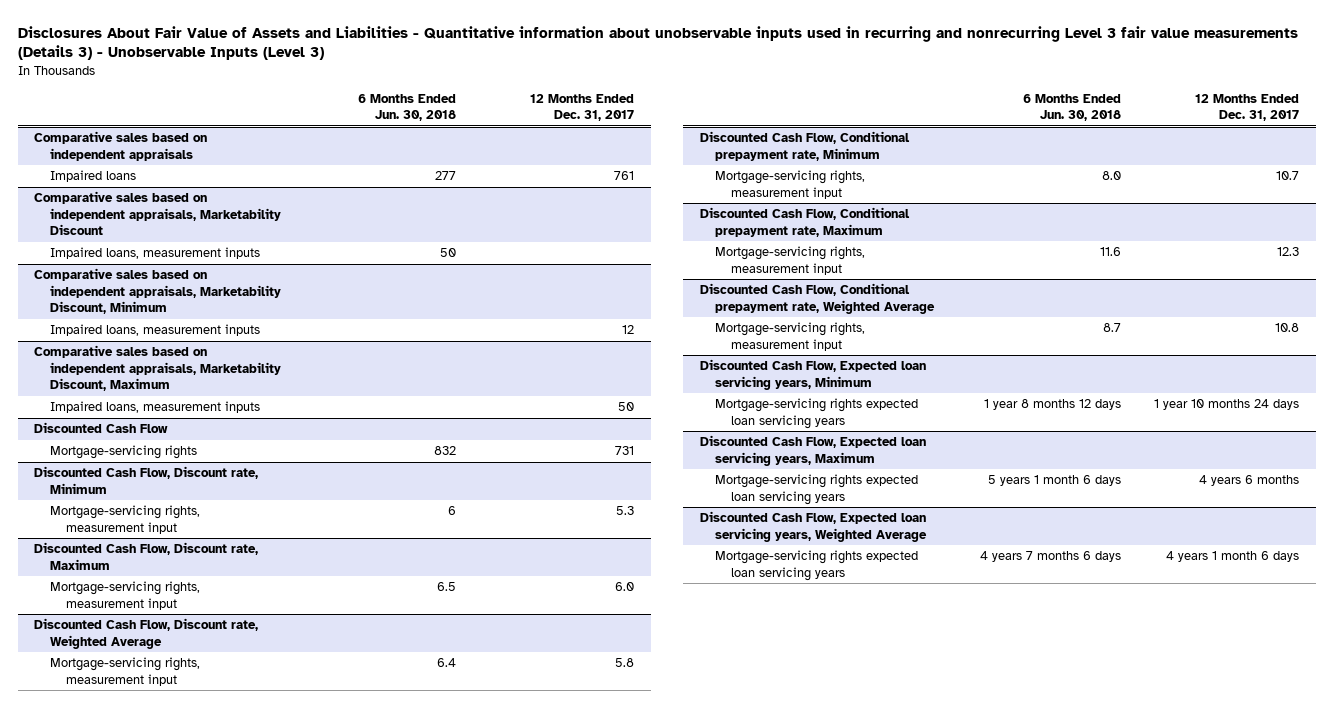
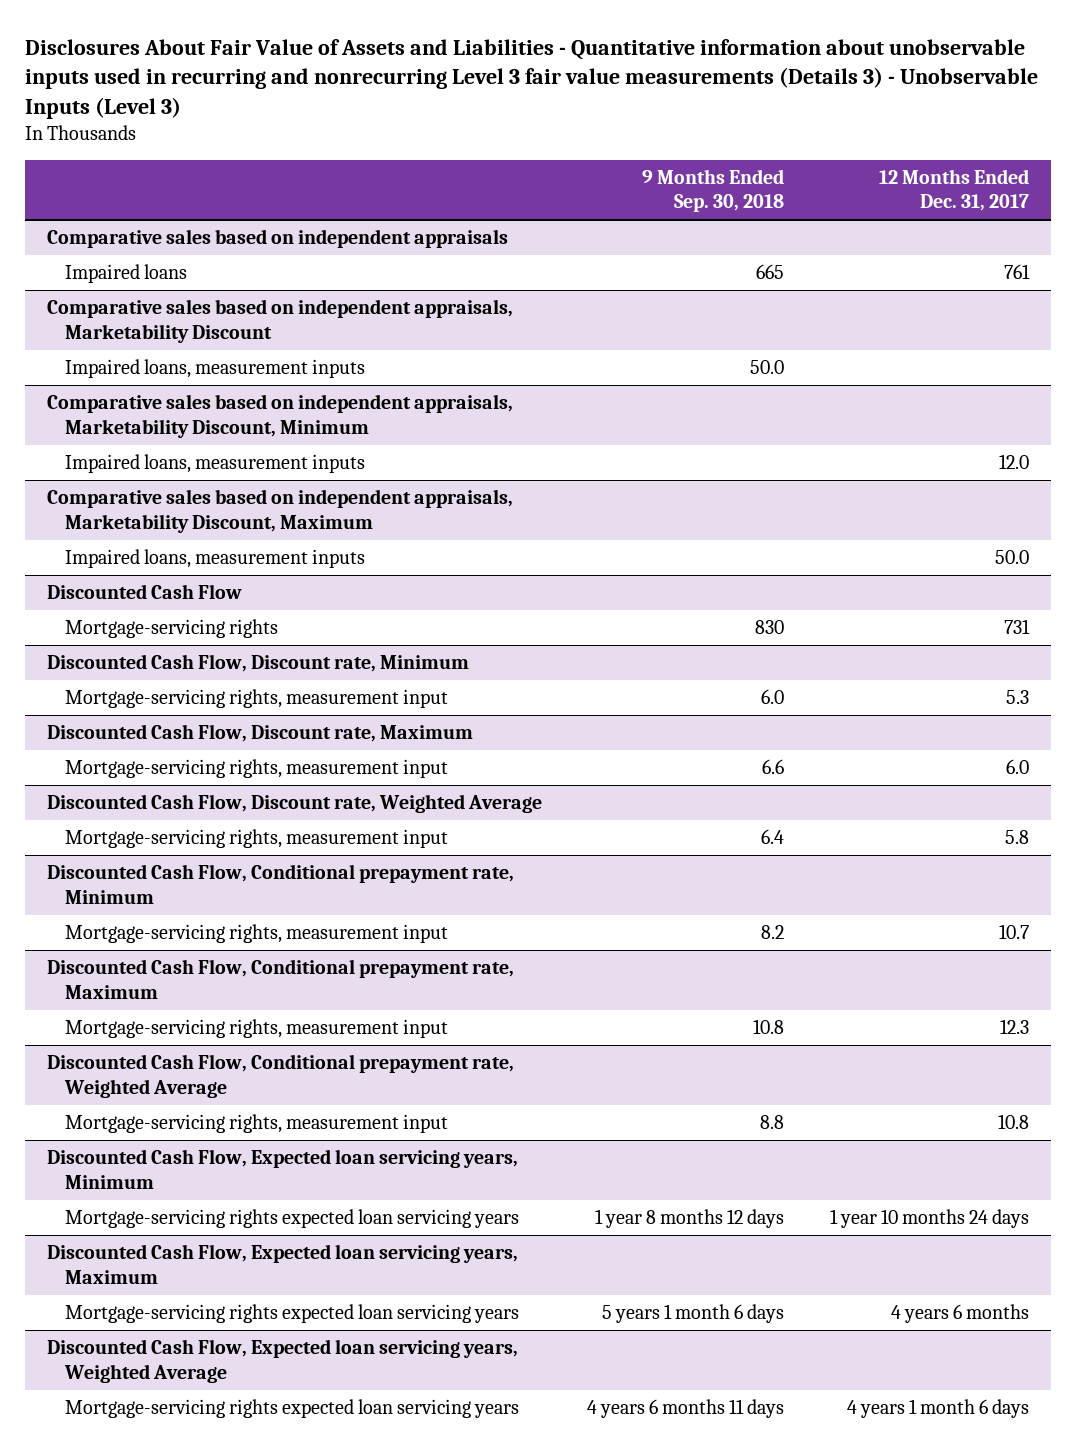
[357,93,456,122] 6 Months Ended Jun. 30, 2018 -> none
none -> [642,168,785,213] 9 Months Ended Sep. 30, 2018
[622,325,635,335] 12 -> [998,453,1029,469] 12.0
[618,402,635,412] 50 -> [994,549,1029,564] 50.0

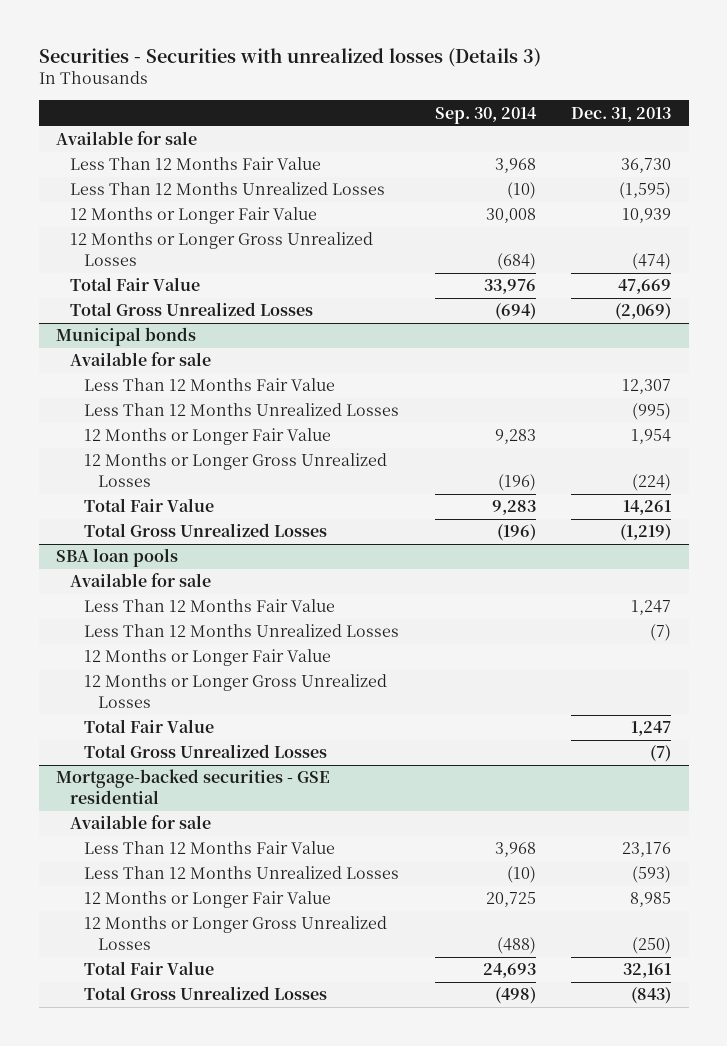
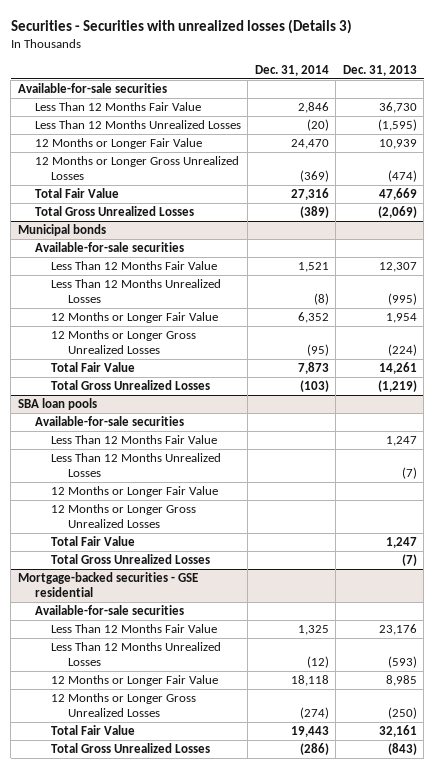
[434,106,537,124] Sep. 30, 2014 -> none
none -> [254,64,329,76] Dec. 31, 2014
[56,131,198,146] Available for sale -> [17,83,167,94] Available-for-sale securities
[70,352,212,367] Available for sale -> [34,242,184,253] Available-for-sale securities
[70,573,212,588] Available for sale -> [34,416,184,427] Available-for-sale securities
[70,815,212,830] Available for sale -> [34,605,184,616] Available-for-sale securities

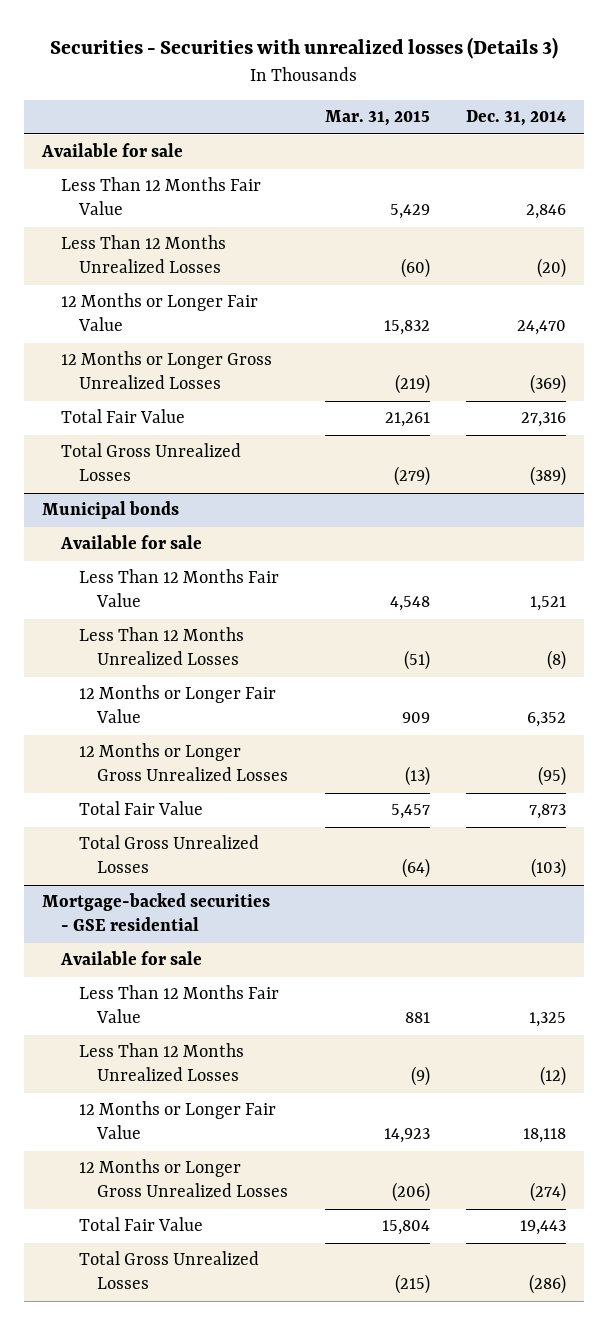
[342,64,417,76] Dec. 31, 2013 -> none
none -> [324,110,430,127] Mar. 31, 2015
[17,83,167,94] Available-for-sale securities -> [41,143,184,158] Available for sale
[34,242,184,253] Available-for-sale securities -> [59,535,202,550] Available for sale
[17,398,97,411] SBA loan pools -> none
[34,416,184,427] Available-for-sale securities -> none
[51,435,218,445] Less Than 12 Months Fair Value -> none
[51,453,222,478] Less Than 12 Months Unrealized Losses -> none
[51,486,219,498] 12 Months or Longer Fair Value -> none
[51,504,197,529] 12 Months or Longer Gross Unrealized Losses -> none
[51,536,136,547] Total Fair Value -> none
[51,554,211,565] Total Gross Unrealized Losses -> none
[34,605,184,616] Available-for-sale securities -> [59,951,202,966] Available for sale

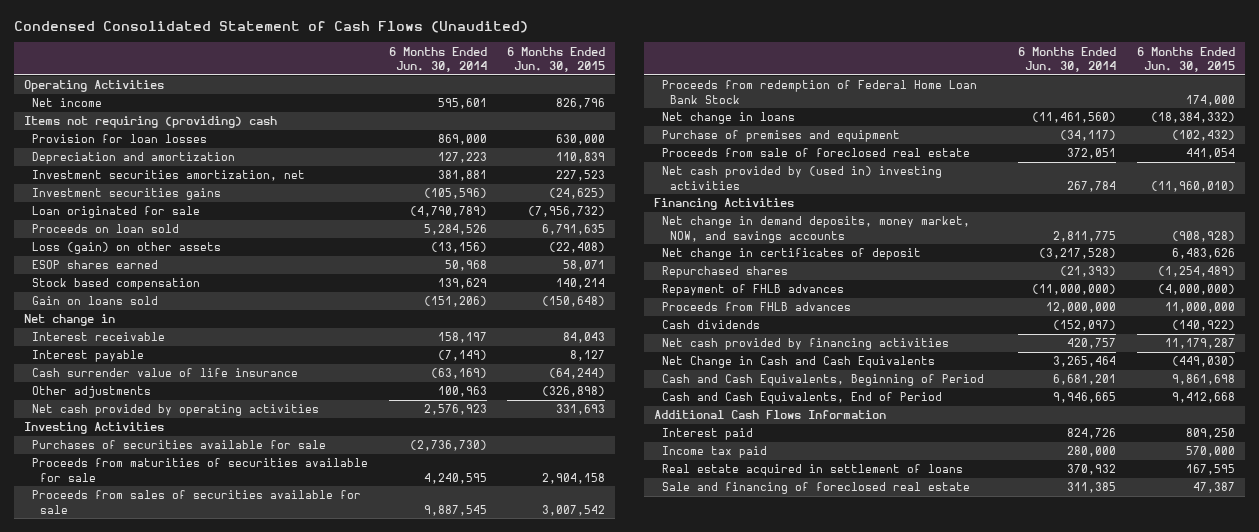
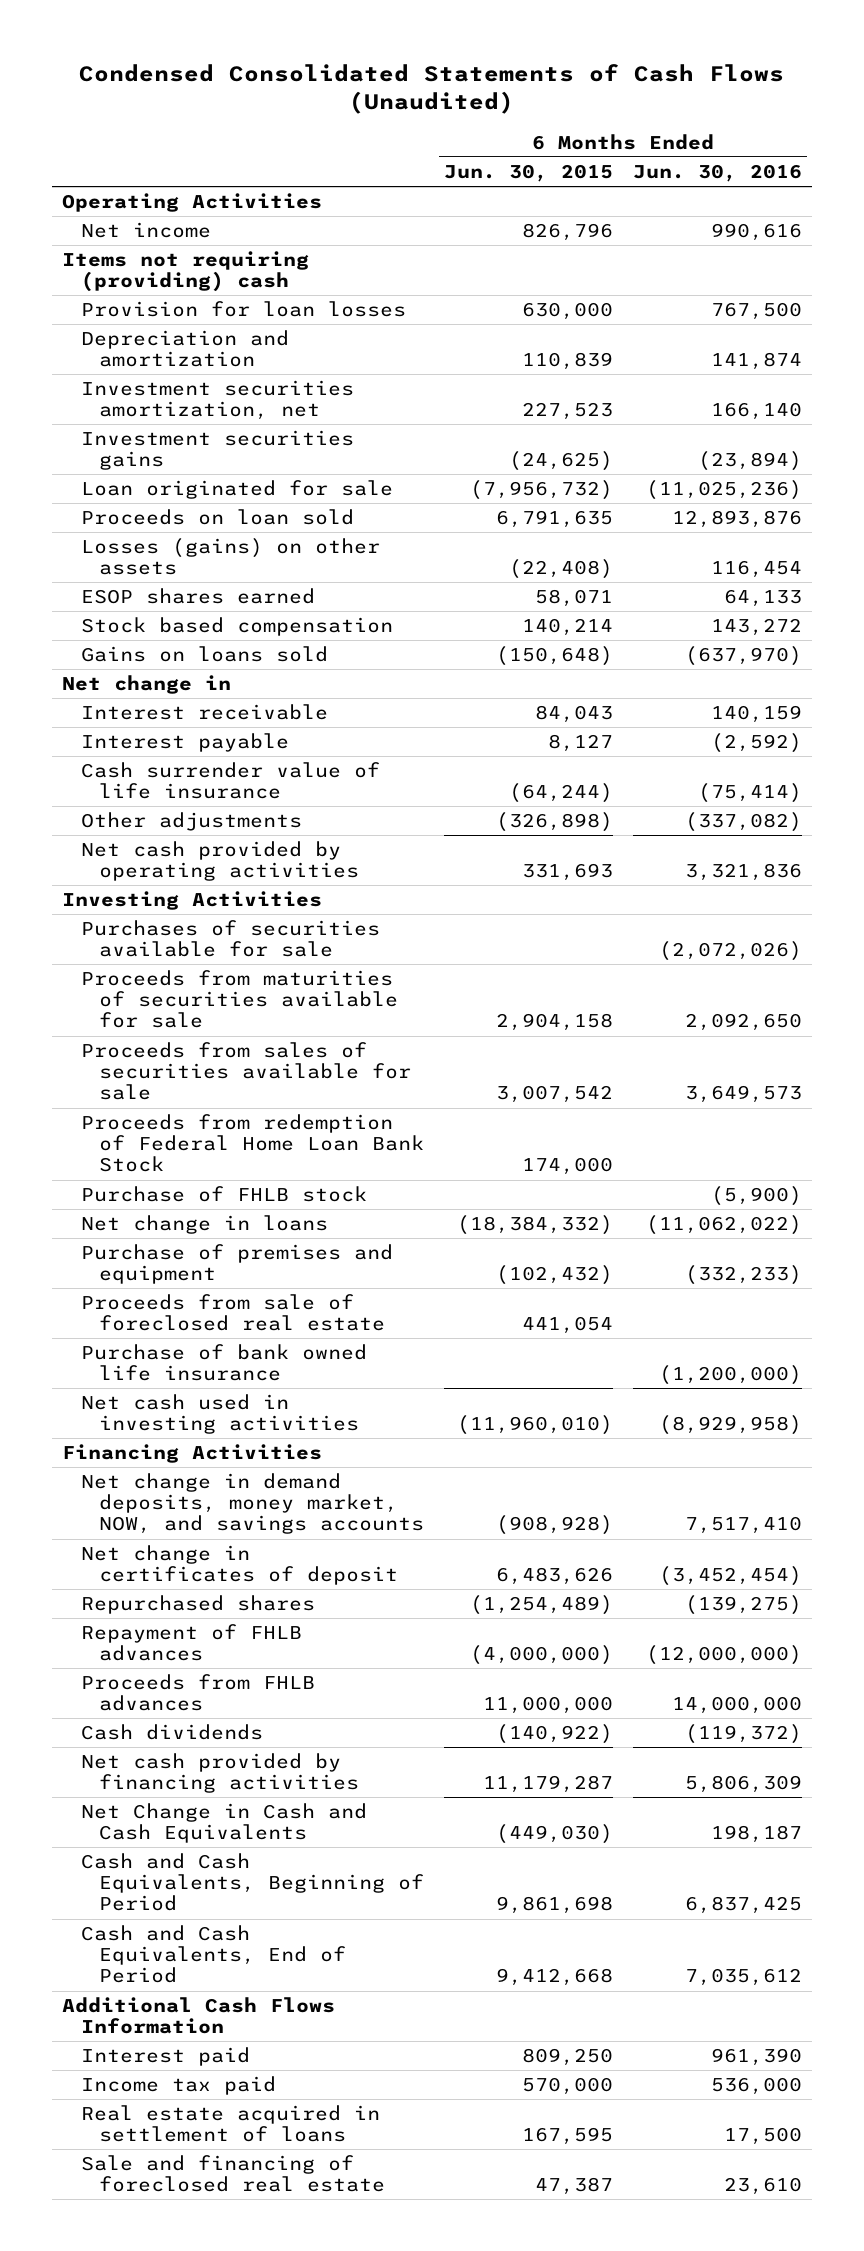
[13,21,528,34] Condensed Consolidated Statement of Cash Flows (Unaudited) -> [78,63,784,115] Condensed Consolidated Statements of Cash Flows (Unaudited)
[388,46,487,72] 6 Months Ended Jun. 30, 2014 -> none
none -> [632,163,802,182] Jun. 30, 2016
[31,242,221,255] Loss (gain) on other assets -> [80,538,380,576] Losses (gains) on other assets
[31,296,158,306] Gain on loans sold -> [80,646,328,663] Gains on loans sold
none -> [80,1186,367,1203] Purchase of FHLB stock
none -> [80,1344,367,1382] Purchase of bank owned life insurance
[661,166,942,190] Net cash provided by (used in) investing activities -> [80,1394,360,1435] Net cash used in investing activities

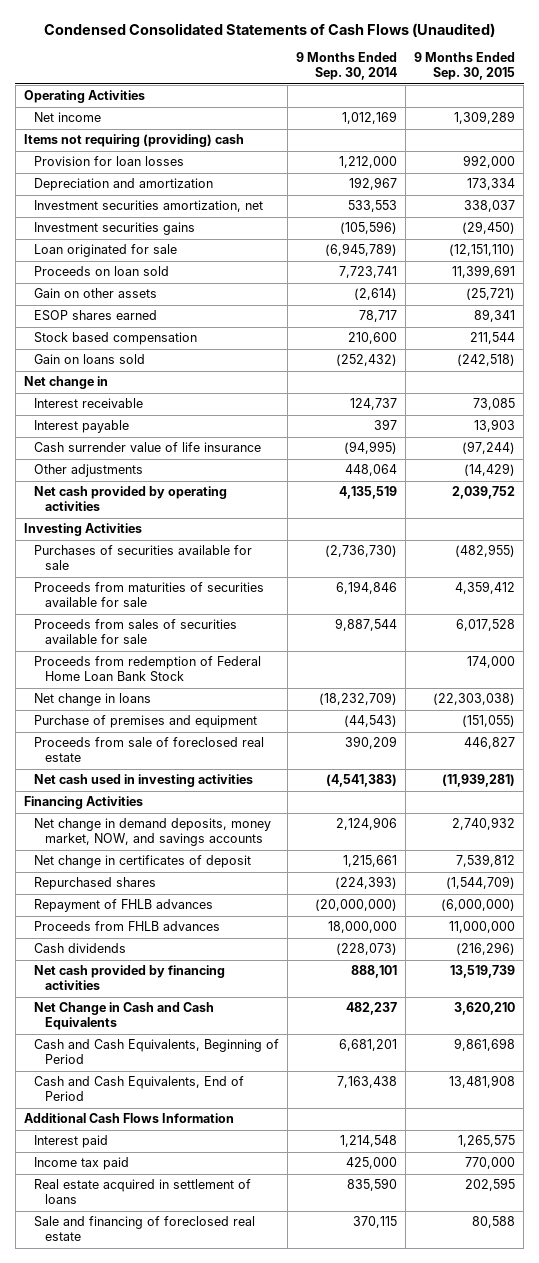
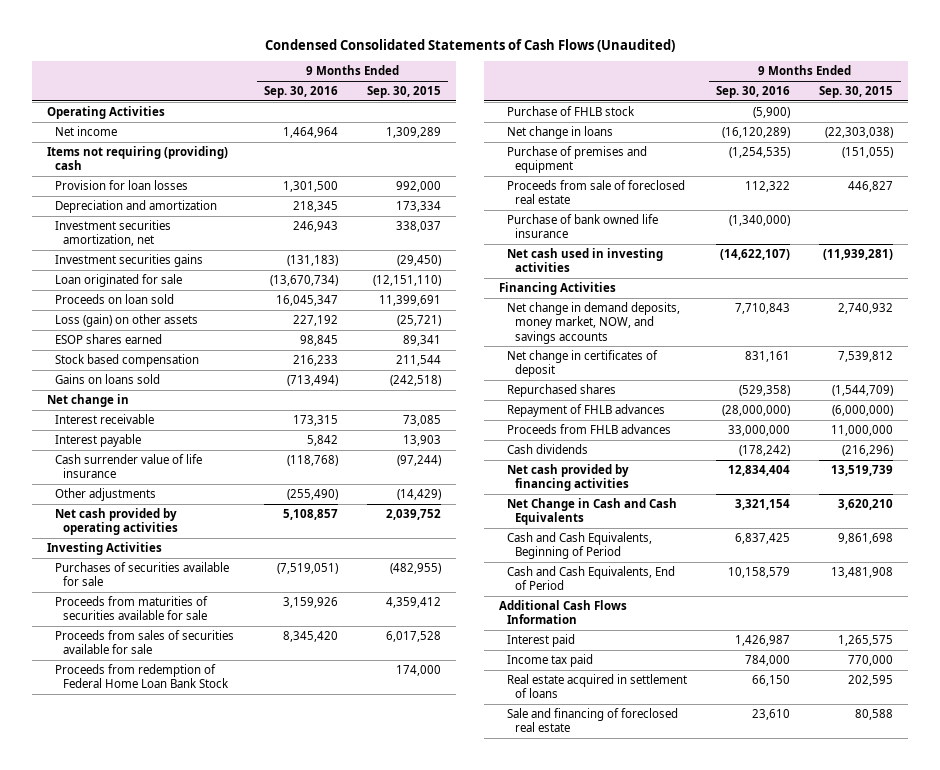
[296,52,398,81] 9 Months Ended Sep. 30, 2014 -> none
none -> [264,86,339,99] Sep. 30, 2016
[34,288,158,299] Gain on other assets -> [54,313,198,327] Loss (gain) on other assets
[34,354,146,365] Gain on loans sold -> [54,373,160,384] Gains on loans sold
none -> [507,105,636,116] Purchase of FHLB stock
none -> [507,213,659,239] Purchase of bank owned life insurance

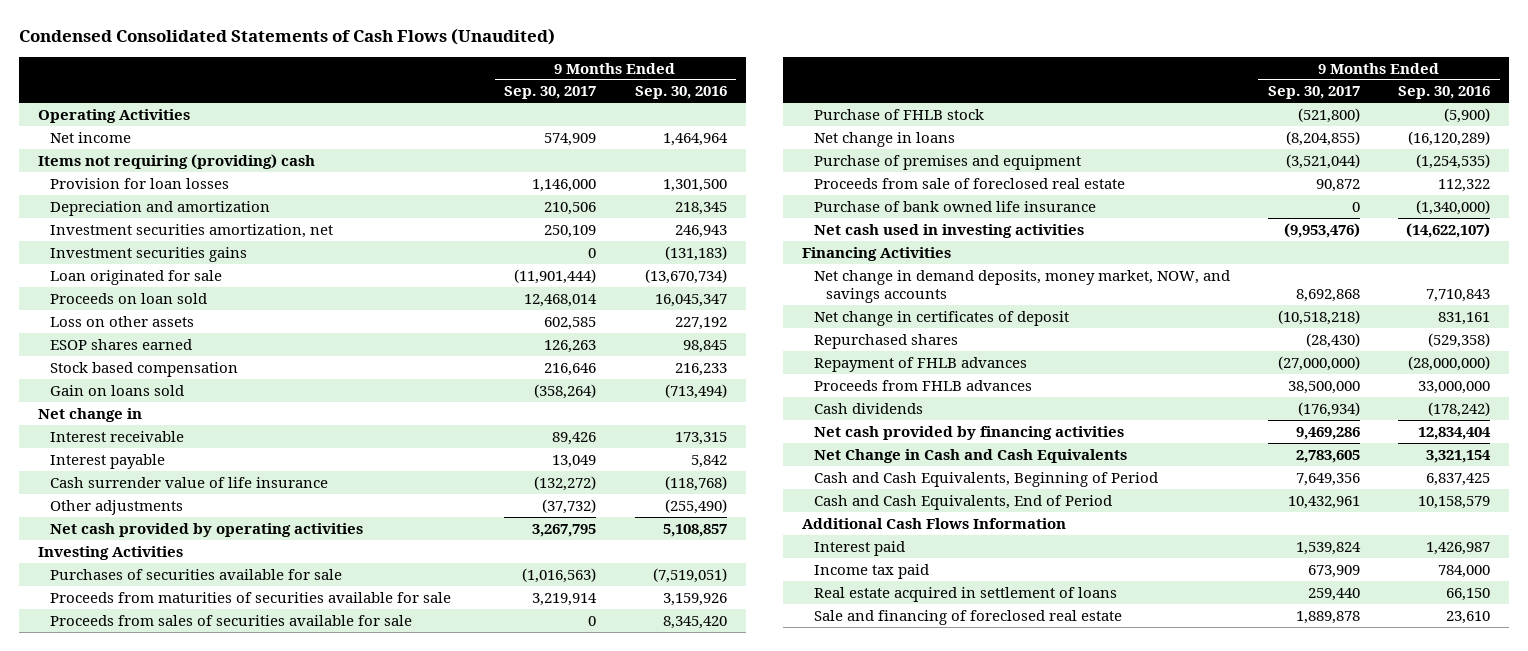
[367,86,442,99] Sep. 30, 2015 -> none
none -> [504,86,597,100] Sep. 30, 2017
[54,313,198,327] Loss (gain) on other assets -> [50,315,195,327] Loss on other assets
[54,373,160,384] Gains on loans sold -> [50,384,185,396] Gain on loans sold
[54,663,230,689] Proceeds from redemption of Federal Home Loan Bank Stock -> none

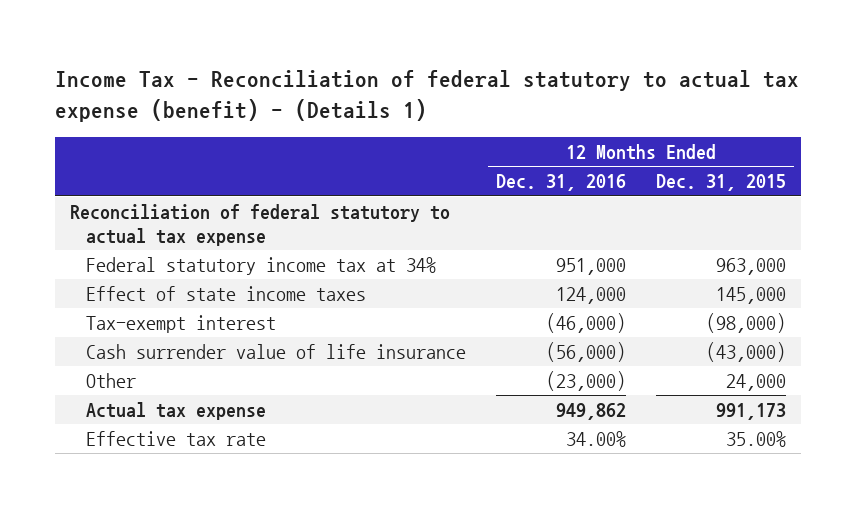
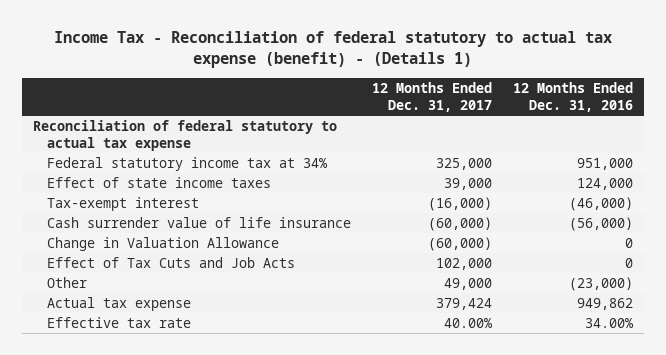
[656,174,787,192] Dec. 31, 2015 -> none
none -> [371,82,492,112] 12 Months Ended Dec. 31, 2017
none -> [46,237,279,252] Change in Valuation Allowance
none -> [46,257,295,269] Effect of Tax Cuts and Job Acts

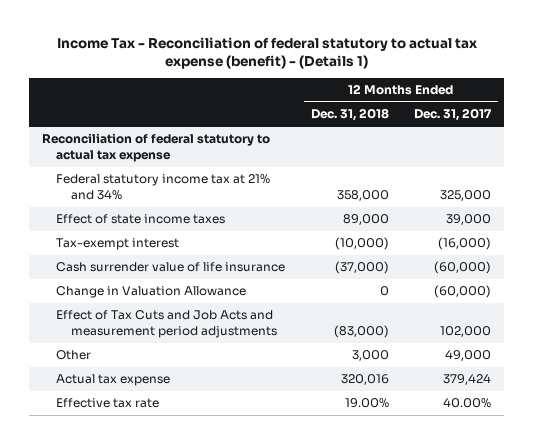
[513,82,634,112] 12 Months Ended Dec. 31, 2016 -> none
none -> [310,108,389,122] Dec. 31, 2018
[46,157,328,172] Federal statutory income tax at 34% -> [56,174,271,200] Federal statutory income tax at 21% and 34%
[46,257,295,269] Effect of Tax Cuts and Job Acts -> [56,310,277,338] Effect of Tax Cuts and Job Acts and measurement period adjustments

